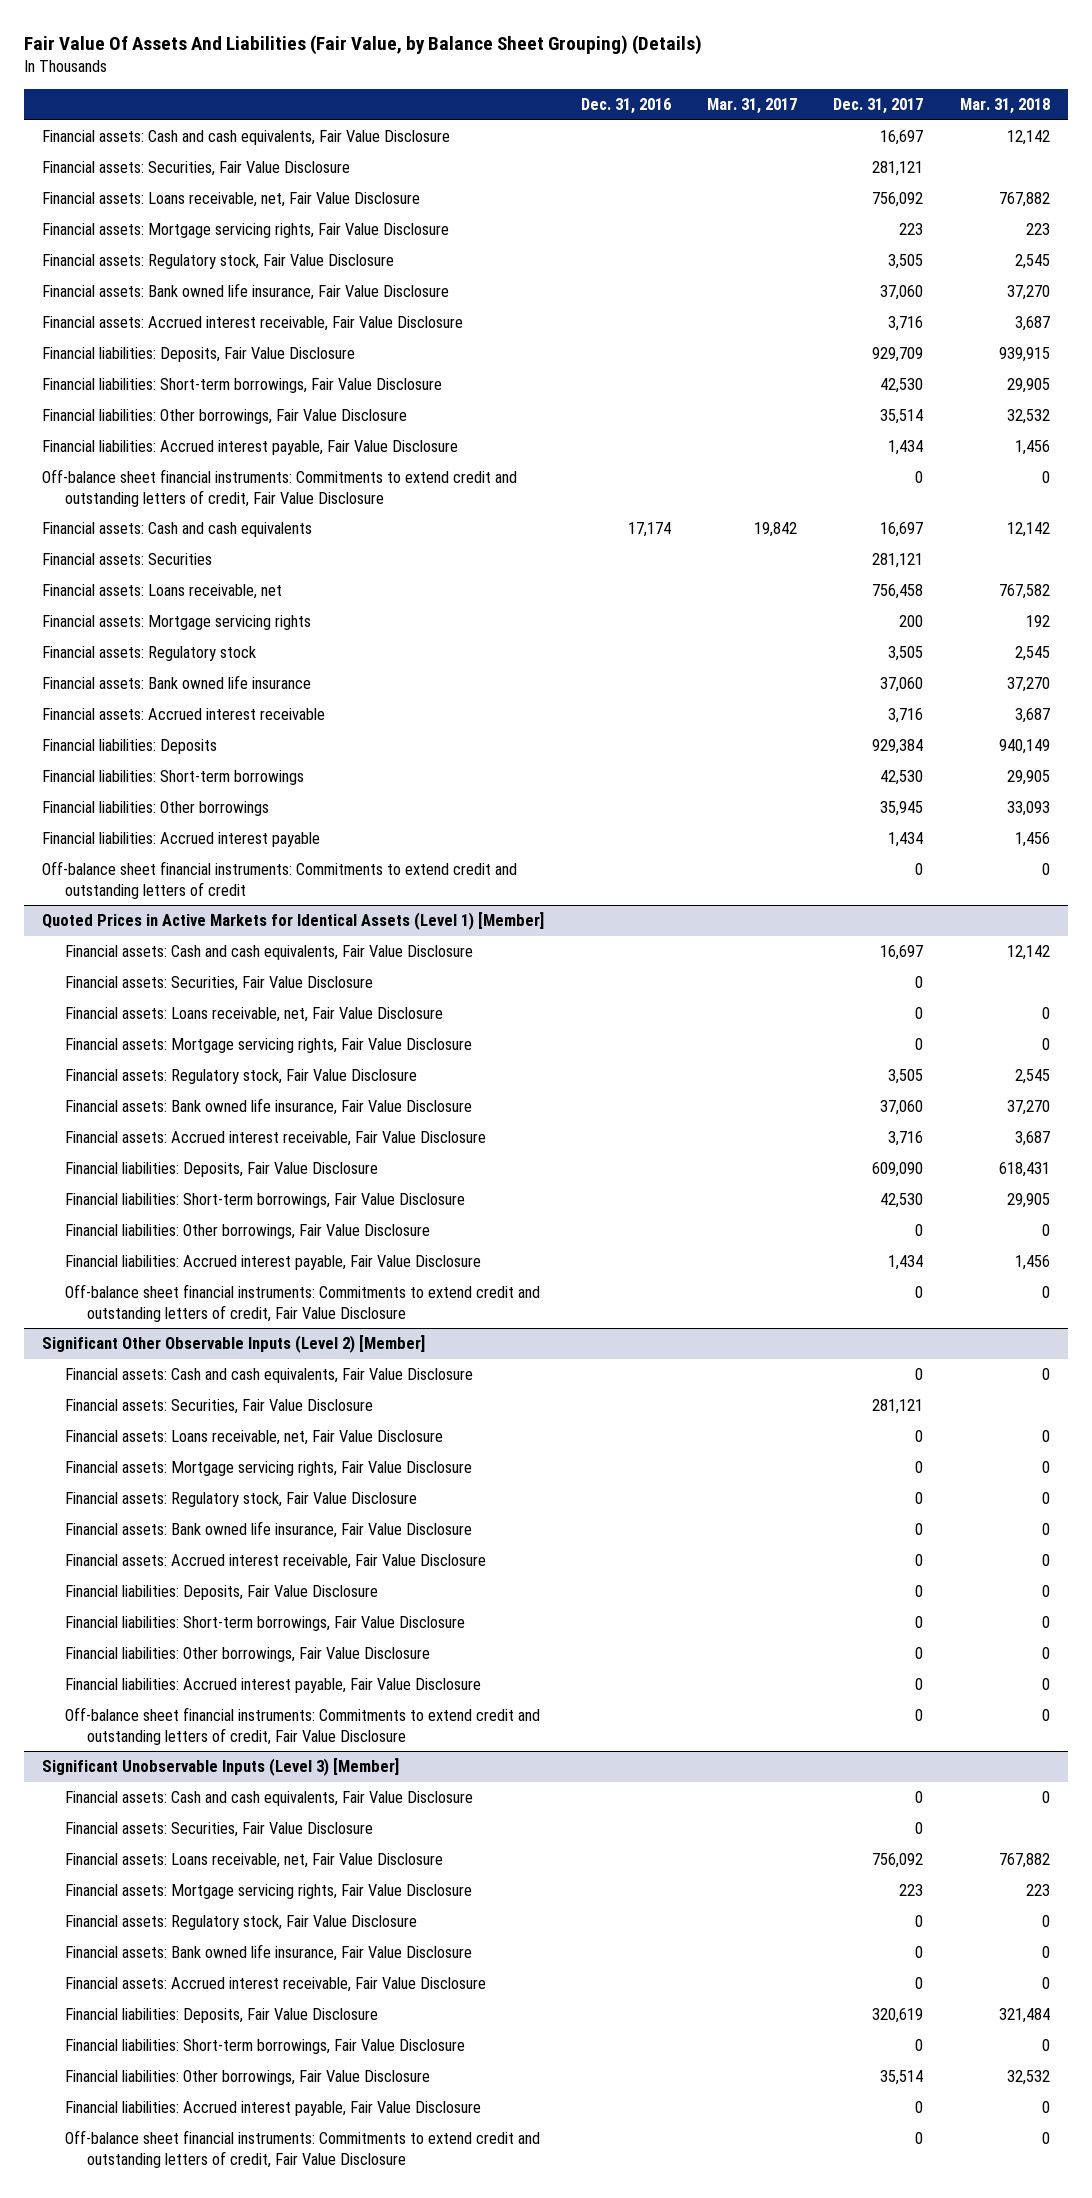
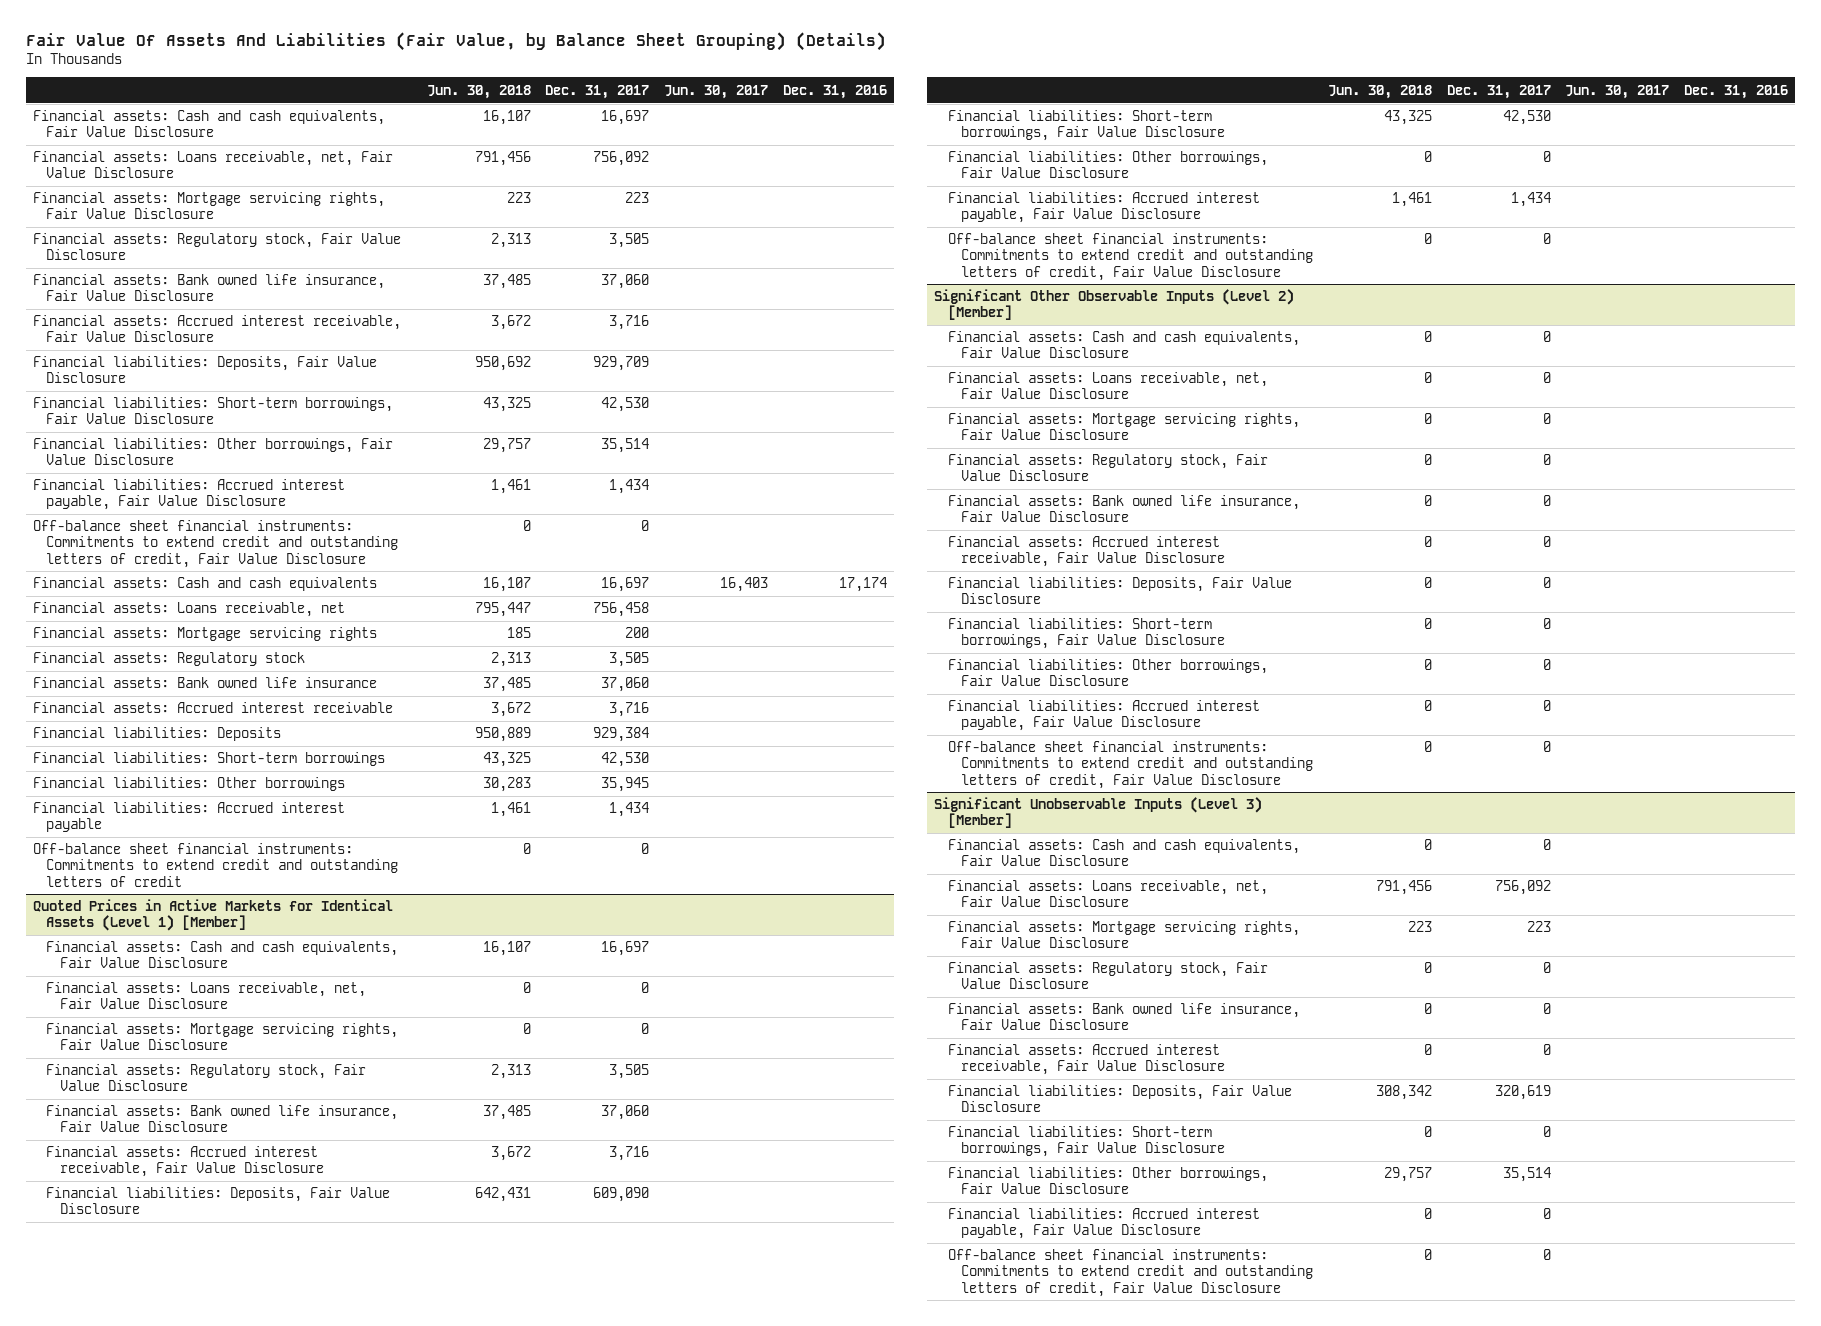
[706,98,797,115] Mar. 31, 2017 -> none
[959,98,1050,115] Mar. 31, 2018 -> none
none -> [426,84,531,99] Jun. 30, 2018
none -> [663,84,768,99] Jun. 30, 2017
[42,161,351,177] Financial assets: Securities, Fair Value Disclosure -> none
[42,553,213,566] Financial assets: Securities -> none
[64,976,373,992] Financial assets: Securities, Fair Value Disclosure -> none
[64,1399,373,1415] Financial assets: Securities, Fair Value Disclosure -> none
[64,1822,373,1838] Financial assets: Securities, Fair Value Disclosure -> none

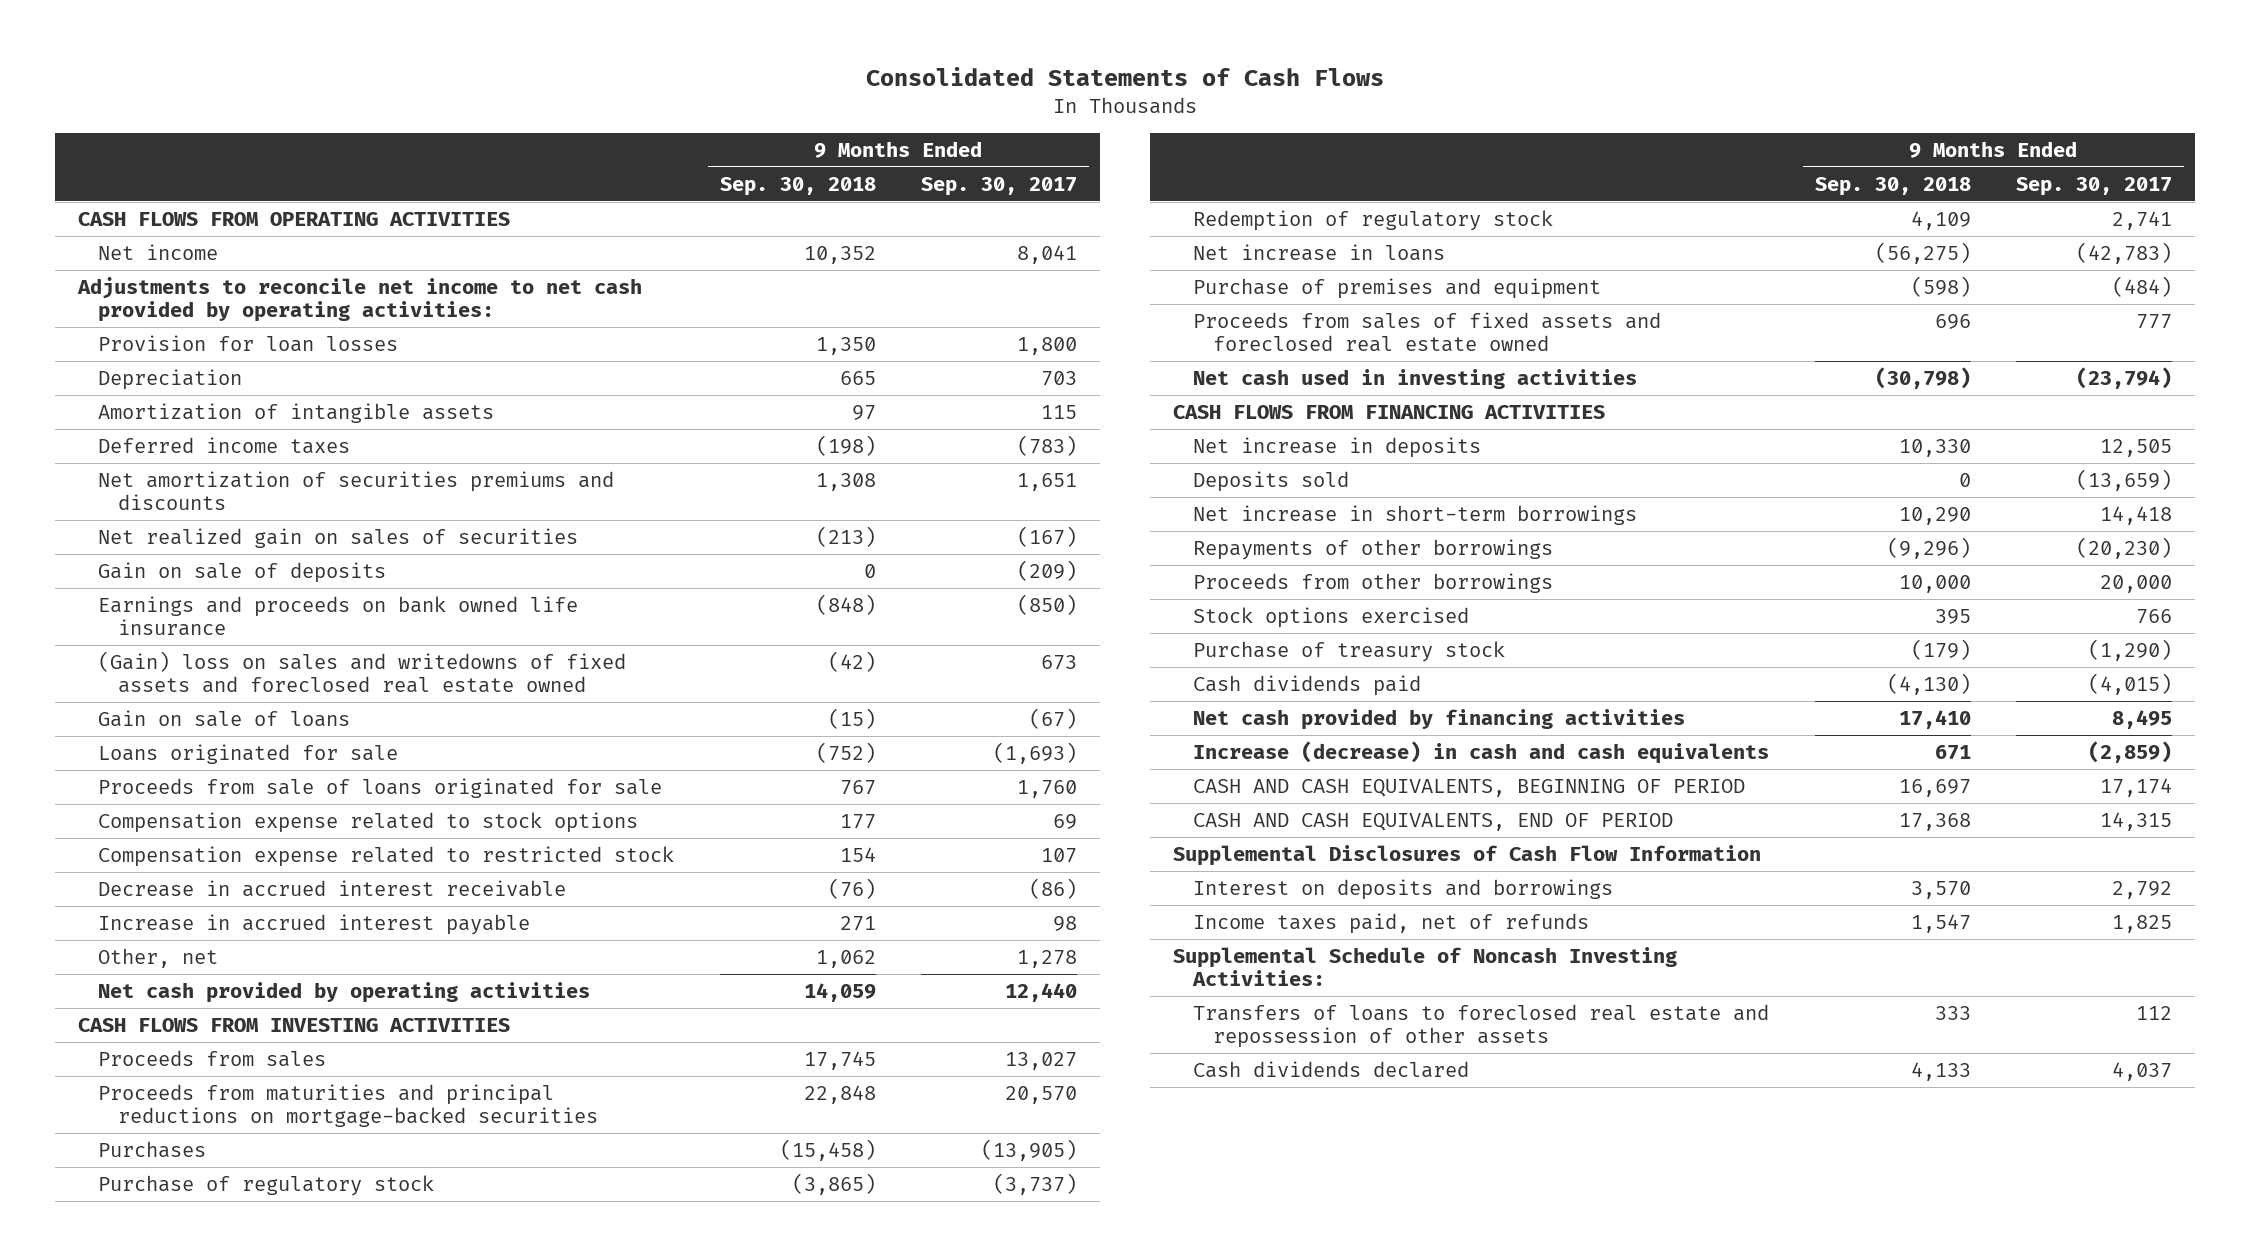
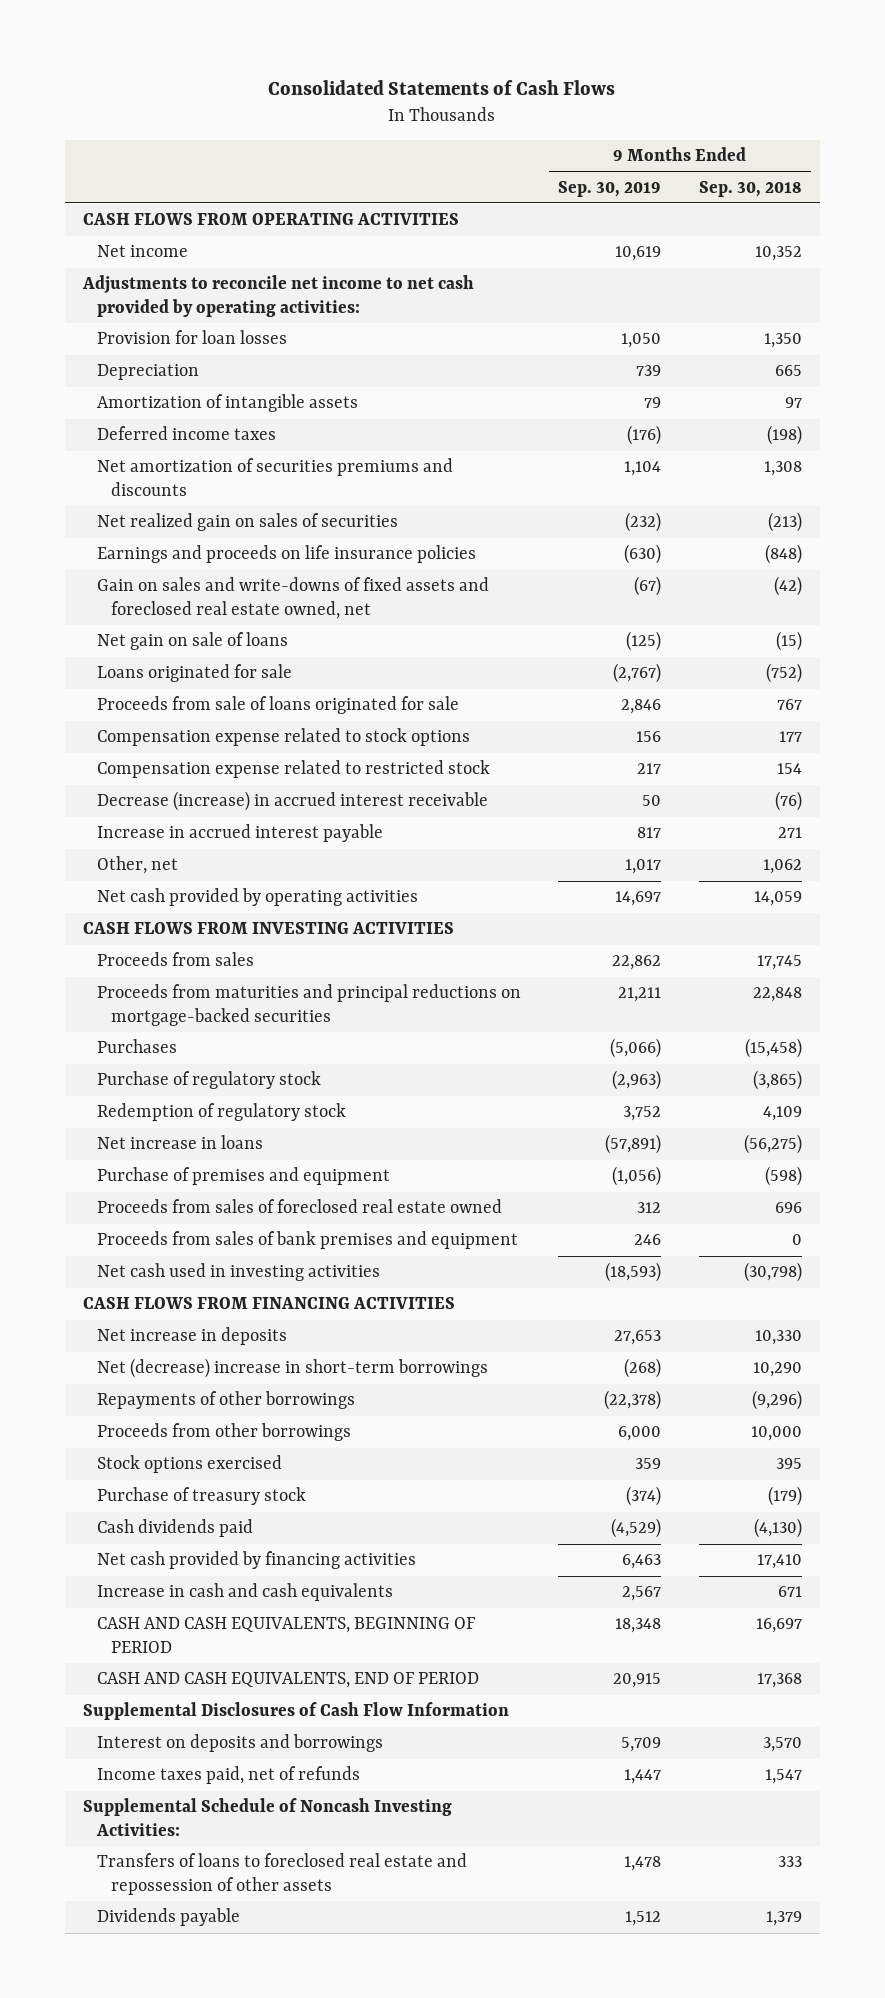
[921,176,1078,196] Sep. 30, 2017 -> none
none -> [558,180,662,197] Sep. 30, 2019
[98,561,387,583] Gain on sale of deposits -> none
[98,595,579,637] Earnings and proceeds on bank owned life insurance -> [97,545,477,564] Earnings and proceeds on life insurance policies
[98,650,627,694] (Gain) loss on sales and writedowns of fixed assets and foreclosed real estate owned -> [97,577,490,619] Gain on sales and write-downs of fixed assets and foreclosed real estate owned, net
[98,709,351,727] Gain on sale of loans -> [97,632,289,651] Net gain on sale of loans
[98,879,567,897] Decrease in accrued interest receivable -> [97,791,489,812] Decrease (increase) in accrued interest receivable
[1193,311,1662,353] Proceeds from sales of fixed assets and foreclosed real estate owned -> [97,1199,503,1214] Proceeds from sales of foreclosed real estate owned
none -> [97,1231,519,1250] Proceeds from sales of bank premises and equipment
[1193,470,1350,492] Deposits sold -> none
[1193,504,1638,525] Net increase in short-term borrowings -> [97,1358,489,1379] Net (decrease) increase in short-term borrowings
[1193,740,1770,764] Increase (decrease) in cash and cash equivalents -> [97,1583,394,1602] Increase in cash and cash equivalents
[1193,1060,1470,1078] Cash dividends declared -> [97,1908,241,1927] Dividends payable
[1910,1061,1971,1081] 4,133 -> [765,1911,802,1927] 1,379

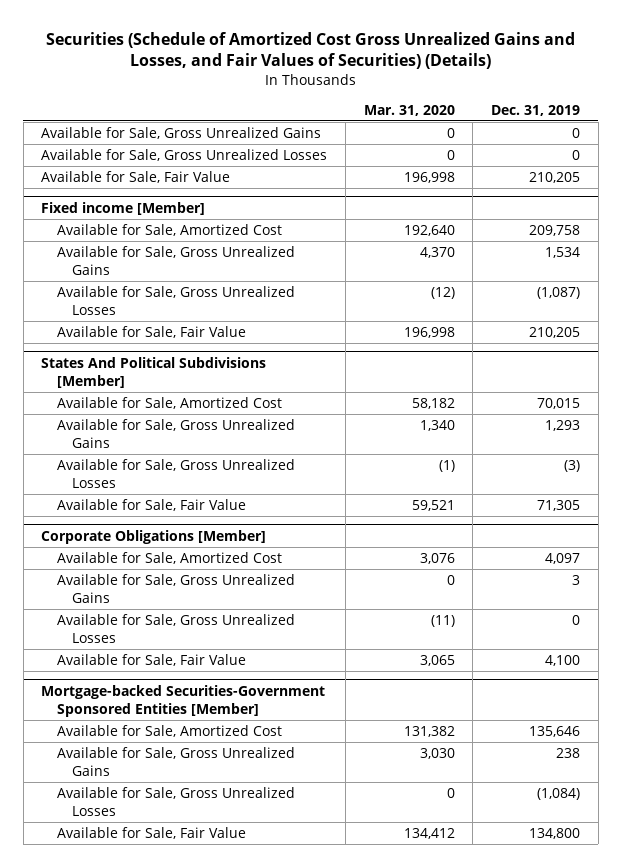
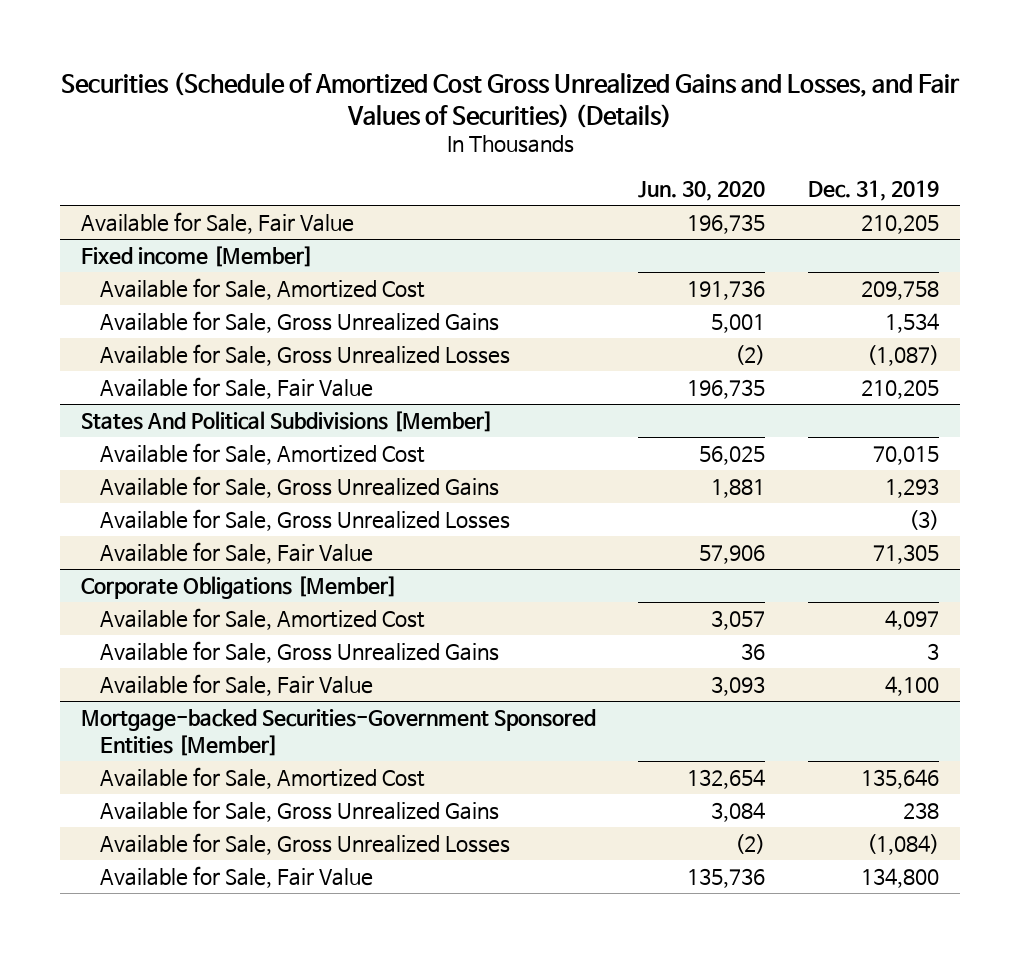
[363,104,455,116] Mar. 31, 2020 -> none
none -> [638,180,766,201] Jun. 30, 2020
[41,127,322,140] Available for Sale, Gross Unrealized Gains -> none
[41,149,328,162] Available for Sale, Gross Unrealized Losses -> none
[56,614,295,643] Available for Sale, Gross Unrealized Losses -> none

